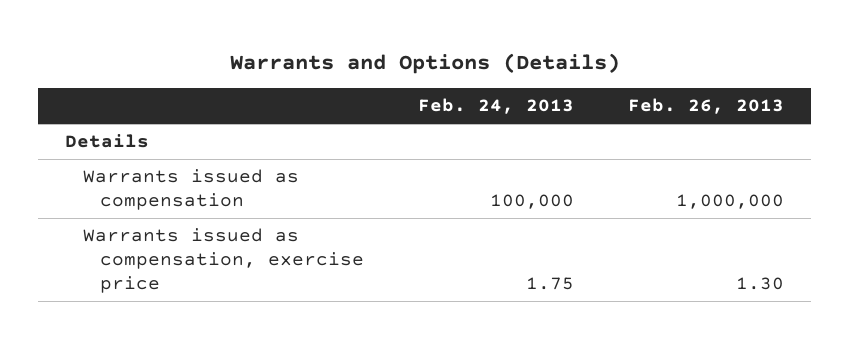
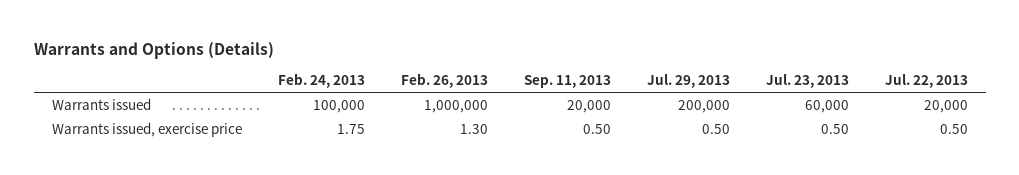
none -> [523,75,611,89] Sep. 11, 2013
none -> [646,74,730,89] Jul. 29, 2013
none -> [765,74,849,89] Jul. 23, 2013
none -> [884,74,968,89] Jul. 22, 2013
[65,134,150,149] Details -> none
[82,169,299,211] Warrants issued as compensation -> [51,98,151,111] Warrants issued
[82,228,365,294] Warrants issued as compensation, exercise price -> [51,122,242,138] Warrants issued, exercise price

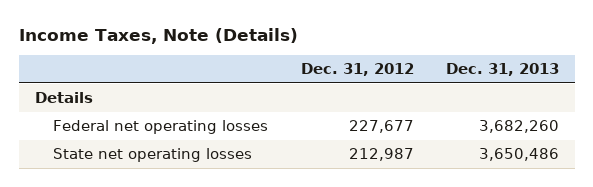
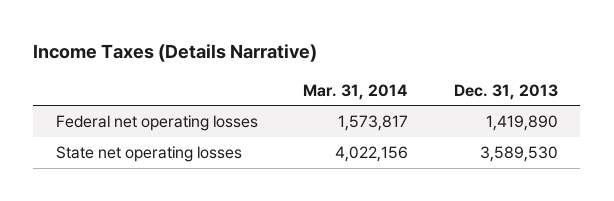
[18,27,298,44] Income Taxes, Note (Details) -> [33,44,318,63] Income Taxes (Details Narrative)
[300,63,414,77] Dec. 31, 2012 -> none
none -> [303,83,409,100] Mar. 31, 2014
[34,92,93,104] Details -> none
[478,120,559,134] 3,682,260 -> [485,115,558,132] 1,419,890
[478,148,559,162] 3,650,486 -> [479,146,558,163] 3,589,530

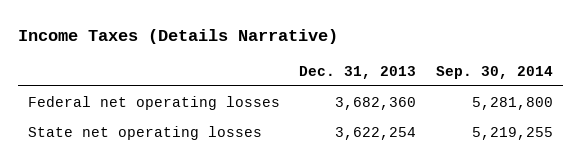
[303,83,409,100] Mar. 31, 2014 -> none
none -> [435,65,553,79] Sep. 30, 2014
[485,115,558,132] 1,419,890 -> [335,96,417,110] 3,682,360
[479,146,558,163] 3,589,530 -> [335,126,417,140] 3,622,254

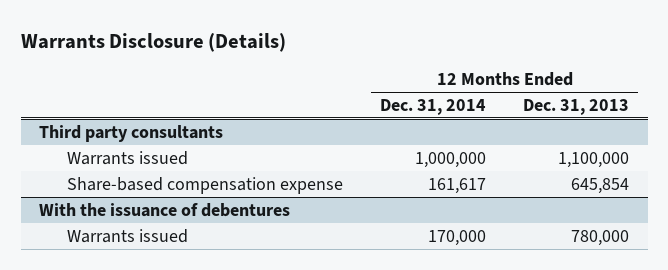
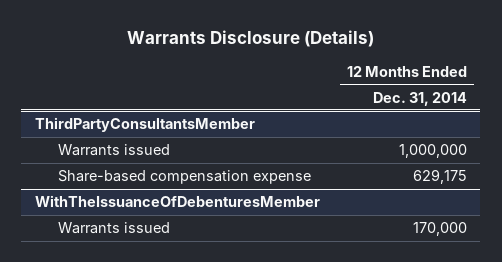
[523,98,630,115] Dec. 31, 2013 -> none
[39,124,224,142] Third party consultants -> [34,117,255,133] ThirdPartyConsultantsMember
[428,177,487,194] 161,617 -> [412,169,467,185] 629,175
[39,202,291,217] With the issuance of debentures -> [34,195,320,208] WithTheIssuanceOfDebenturesMember

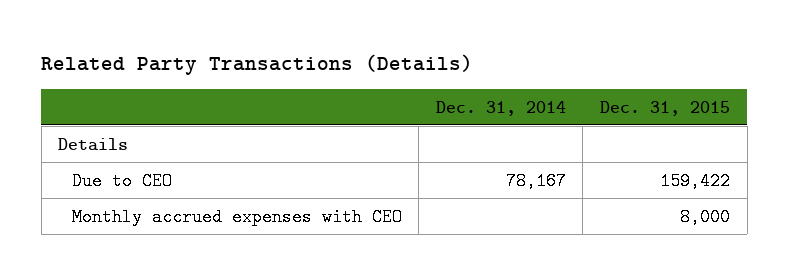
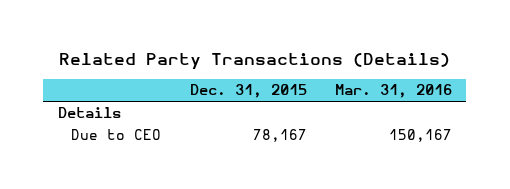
[435,100,566,116] Dec. 31, 2014 -> none
none -> [335,84,453,99] Mar. 31, 2016
[71,207,402,226] Monthly accrued expenses with CEO -> none
[659,171,730,190] 159,422 -> [252,129,307,143] 78,167

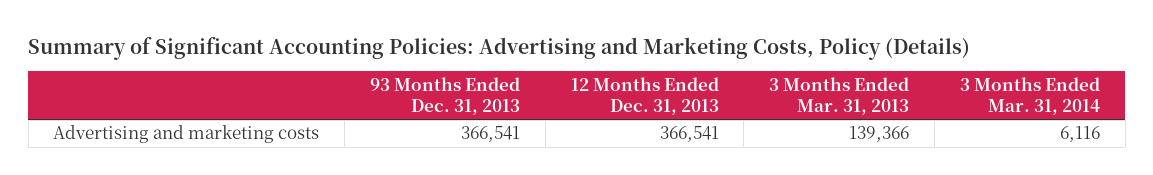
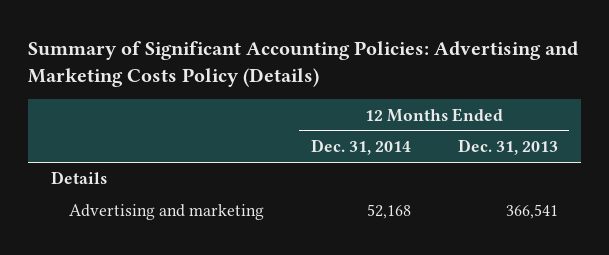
[28,37,971,61] Summary of Significant Accounting Policies: Advertising and Marketing Costs, Policy (Details) -> [27,40,578,87] Summary of Significant Accounting Policies: Advertising and Marketing Costs Policy (Details)
[369,76,520,116] 93 Months Ended Dec. 31, 2013 -> none
[769,76,910,116] 3 Months Ended Mar. 31, 2013 -> none
[959,76,1100,116] 3 Months Ended Mar. 31, 2014 -> none
none -> [310,139,411,156] Dec. 31, 2014
none -> [51,171,108,185] Details
[53,125,320,144] Advertising and marketing costs -> [68,204,264,221] Advertising and marketing

